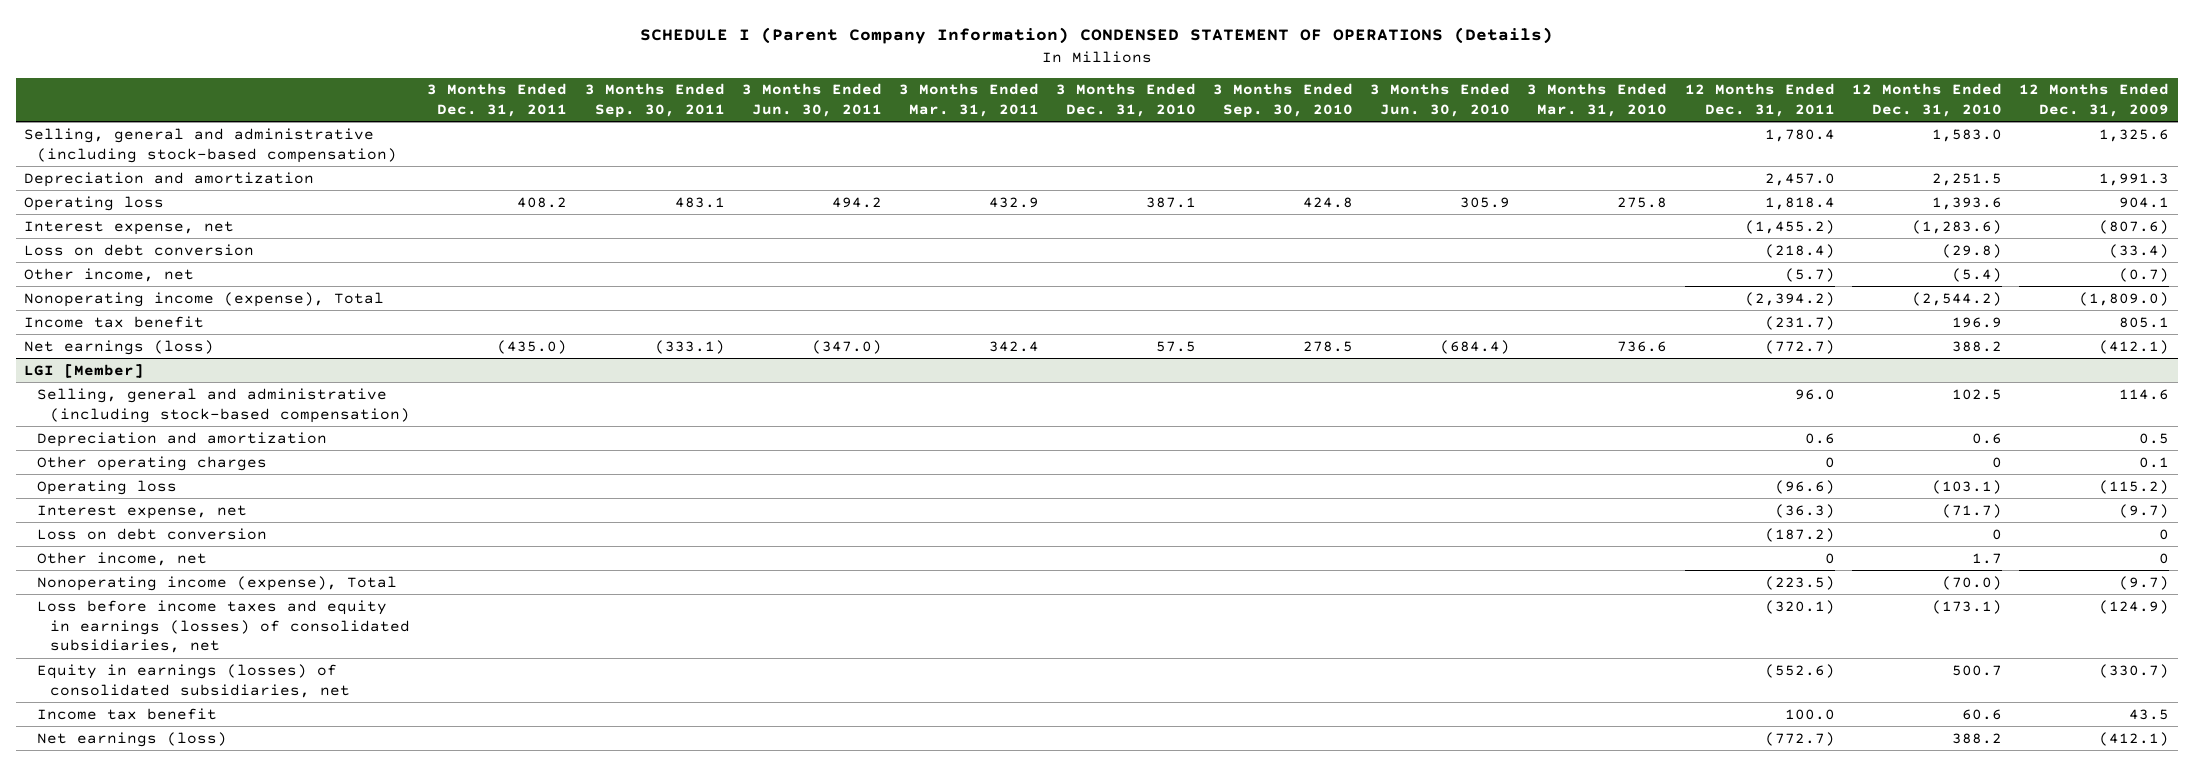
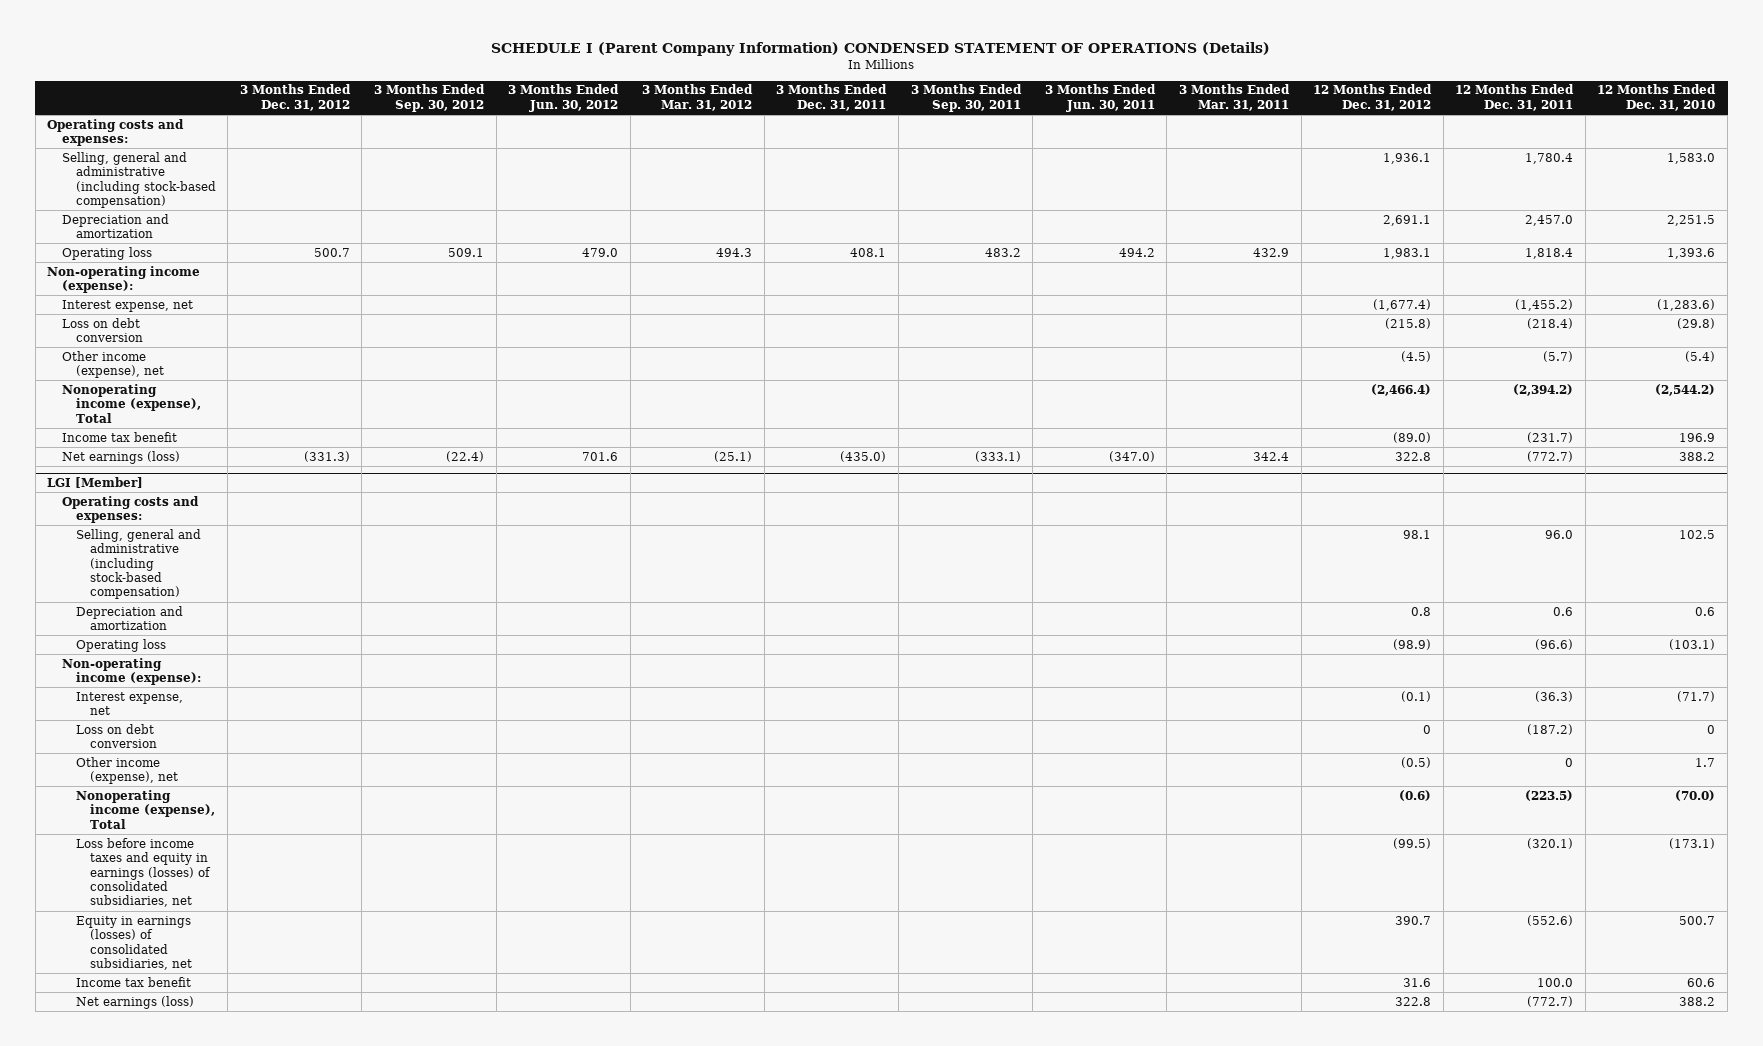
[1055,83,1196,118] 3 Months Ended Dec. 31, 2010 -> none
[1213,83,1354,119] 3 Months Ended Sep. 30, 2010 -> none
[1370,83,1511,118] 3 Months Ended Jun. 30, 2010 -> none
[1527,83,1668,118] 3 Months Ended Mar. 31, 2010 -> none
[2018,83,2169,118] 12 Months Ended Dec. 31, 2009 -> none
none -> [239,84,351,111] 3 Months Ended Dec. 31, 2012
none -> [374,84,486,112] 3 Months Ended Sep. 30, 2012
none -> [508,84,620,112] 3 Months Ended Jun. 30, 2012
none -> [642,84,754,111] 3 Months Ended Mar. 31, 2012
none -> [1313,84,1433,111] 12 Months Ended Dec. 31, 2012
none -> [47,118,185,147] Operating costs and expenses:
[517,196,568,208] 408.2 -> [850,247,887,257] 408.1
[674,196,725,208] 483.1 -> [984,247,1021,257] 483.2
none -> [47,265,201,294] Non-operating income (expense):
[24,267,195,282] Other income, net -> [61,350,164,379] Other income (expense), net
none -> [61,495,199,524] Operating costs and expenses:
[37,455,268,471] Other operating charges -> none
none -> [61,657,201,686] Non-operating income (expense):
[37,551,208,566] Other income, net -> [75,756,178,785] Other income (expense), net

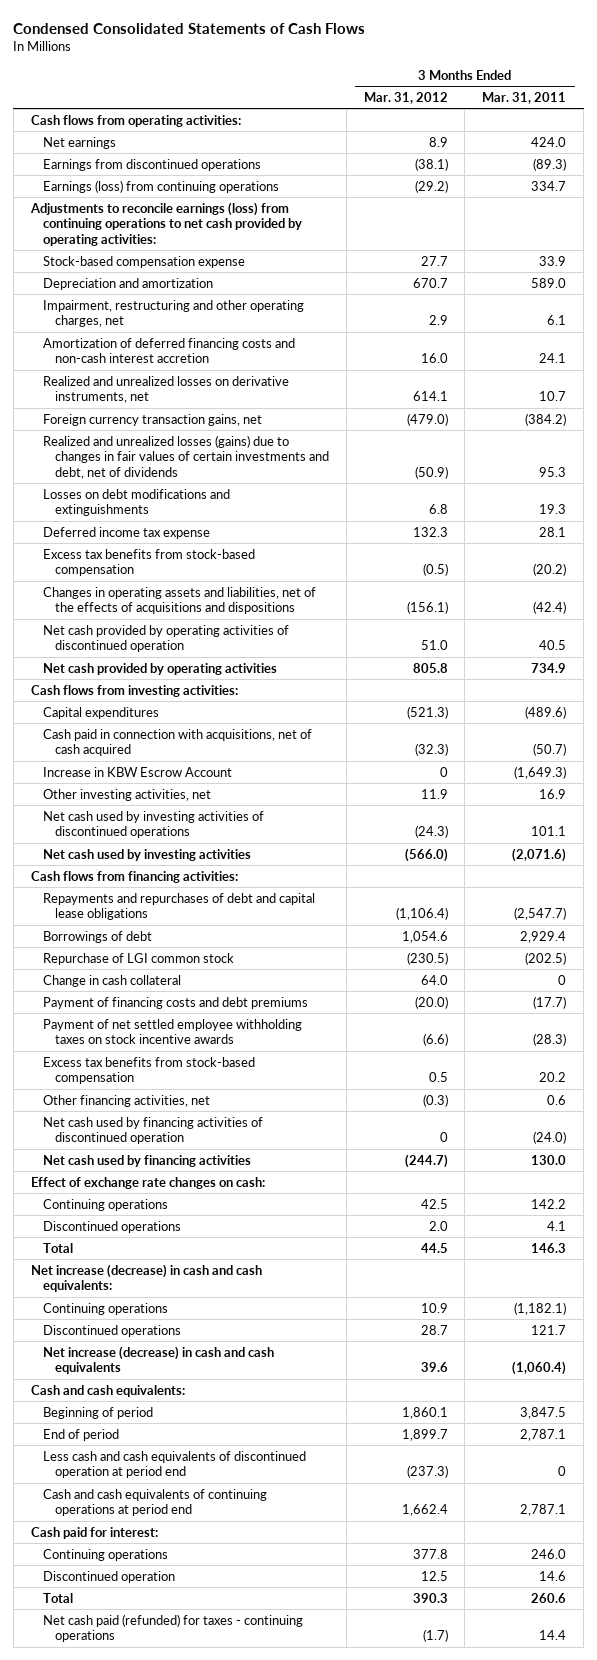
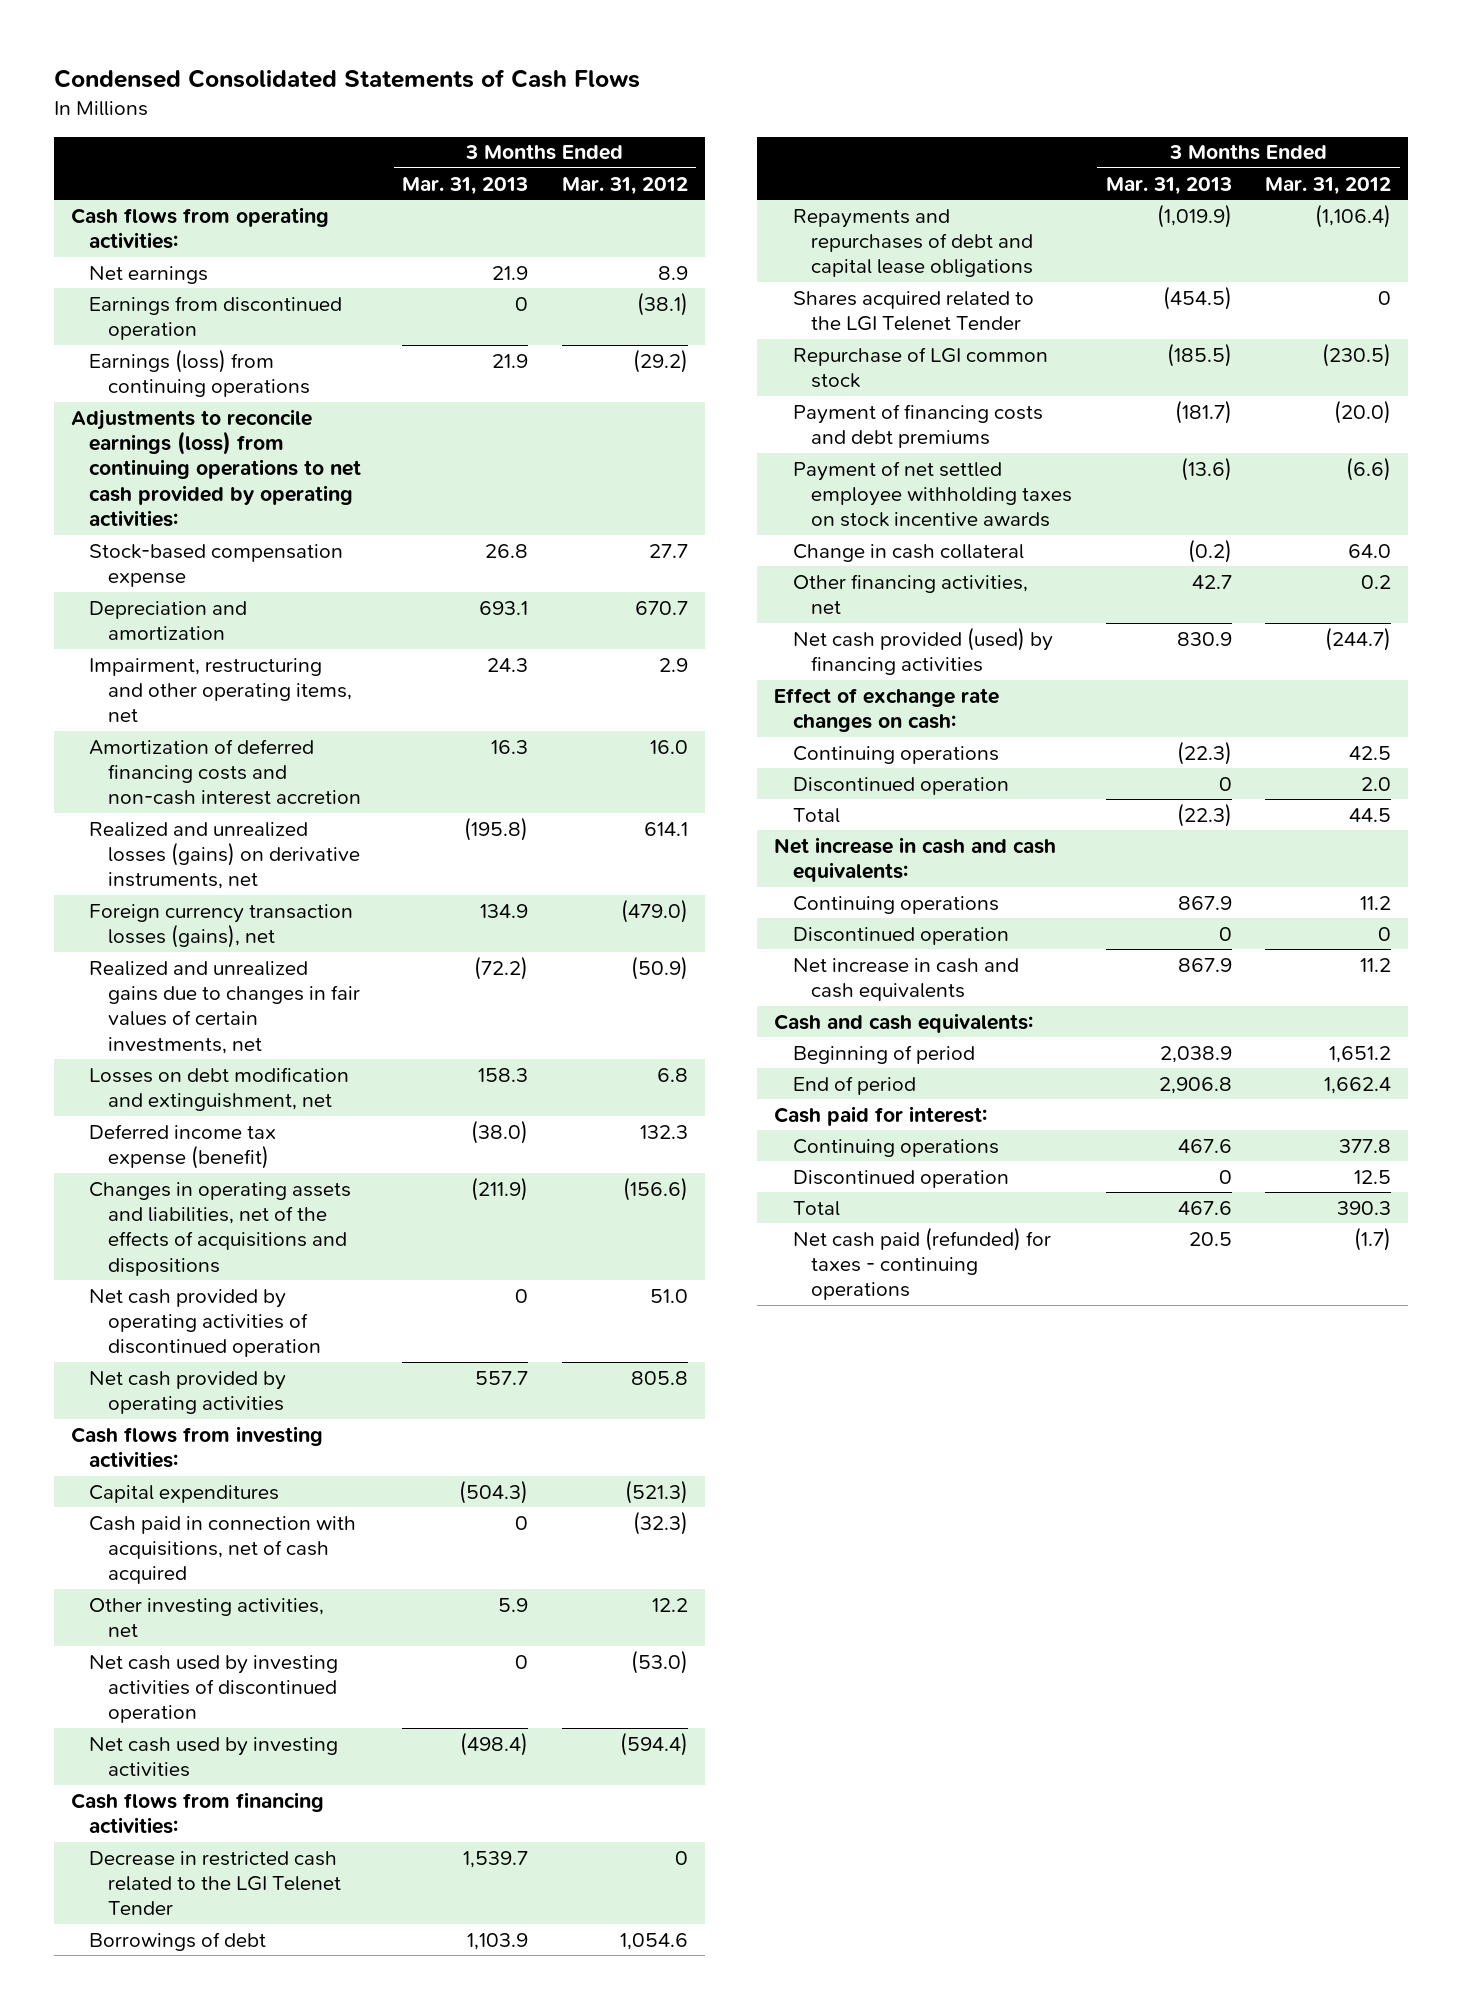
[482,92,567,105] Mar. 31, 2011 -> none
none -> [402,176,529,195] Mar. 31, 2013
[42,158,261,171] Earnings from discontinued operations -> [89,295,343,341] Earnings from discontinued operation
[42,299,304,328] Impairment, restructuring and other operating charges, net -> [89,657,353,723] Impairment, restructuring and other operating items, net
[42,548,255,577] Excess tax benefits from stock-based compensation -> none
[42,375,289,404] Realized and unrealized losses on derivative instruments, net -> [89,821,361,890] Realized and unrealized losses (gains) on derivative instruments, net
[42,413,262,426] Foreign currency transaction gains, net -> [89,903,354,949] Foreign currency transaction losses (gains), net
[42,434,329,480] Realized and unrealized losses (gains) due to changes in fair values of certain investments and debt, net of dividends -> [89,960,361,1054] Realized and unrealized gains due to changes in fair values of certain investments, net
[42,488,230,517] Losses on debt modifications and extinguishments -> [89,1066,350,1112] Losses on debt modification and extinguishment, net
[42,526,210,539] Deferred income tax expense -> [89,1123,277,1170] Deferred income tax expense (benefit)
[406,601,448,615] (156.1) -> [622,1176,688,1201] (156.6)
[42,766,232,777] Increase in KBW Escrow Account -> none
[420,788,448,799] 11.9 -> [651,1597,688,1612] 12.2
[42,810,264,839] Net cash used by investing activities of discontinued operations -> [89,1654,339,1724] Net cash used by investing activities of discontinued operation
[414,825,448,839] (24.3) -> [630,1649,688,1674] (53.0)
[404,847,448,862] (566.0) -> [619,1731,688,1756] (594.4)
none -> [89,1850,342,1916] Decrease in restricted cash related to the LGI Telenet Tender
[42,892,315,921] Repayments and repurchases of debt and capital lease obligations -> [792,208,1034,278] Repayments and repurchases of debt and capital lease obligations
none -> [792,290,1034,332] Shares acquired related to the LGI Telenet Tender
[42,1056,255,1085] Excess tax benefits from stock-based compensation -> none
[42,1116,263,1145] Net cash used by financing activities of discontinued operation -> none
[42,974,181,987] Change in cash collateral -> [792,543,1024,562] Change in cash collateral
[422,1093,448,1107] (0.3) -> [1361,574,1392,589] 0.2
[42,1154,251,1167] Net cash used by financing activities -> [792,626,1053,676] Net cash provided (used) by financing activities
[42,1220,181,1233] Discontinued operations -> [792,776,1009,795] Discontinued operation
[30,1263,262,1293] Net increase (decrease) in cash and cash equivalents: -> [774,836,1057,883] Net increase in cash and cash equivalents:
[420,1302,448,1313] 10.9 -> [1360,895,1392,910] 11.2
[42,1324,181,1337] Discontinued operations -> [792,926,1009,945] Discontinued operation
[420,1324,448,1335] 28.7 -> [1378,926,1392,941] 0
[42,1345,274,1375] Net increase (decrease) in cash and cash equivalents -> [792,957,1019,1002] Net increase in cash and cash equivalents
[420,1362,448,1373] 39.6 -> [1360,957,1392,972] 11.2
[42,1450,306,1479] Less cash and cash equivalents of discontinued operation at period end -> none
[42,1488,267,1517] Cash and cash equivalents of continuing operations at period end -> none
[401,1406,448,1419] 1,860.1 -> [1329,1045,1392,1063] 1,651.2
[401,1428,448,1441] 1,899.7 -> [1324,1076,1392,1094] 1,662.4

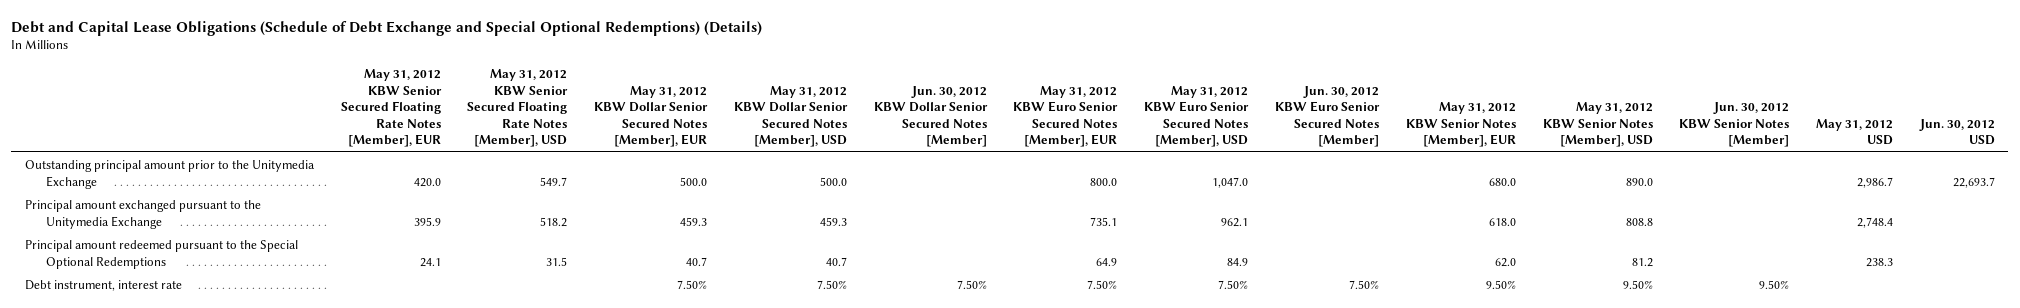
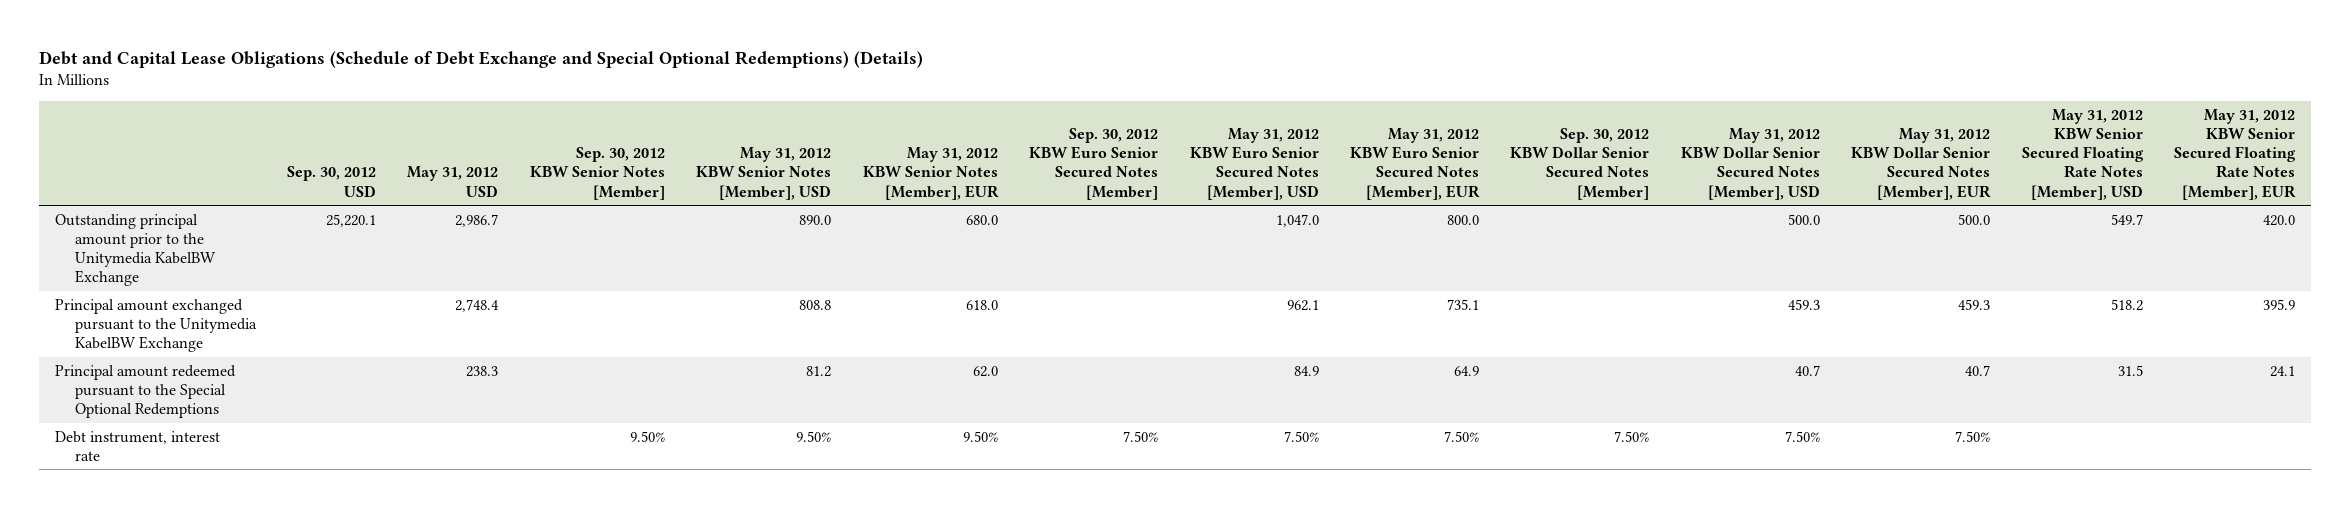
[873,85,988,148] Jun. 30, 2012 KBW Dollar Senior Secured Notes [Member] -> none
[1274,85,1380,148] Jun. 30, 2012 KBW Euro Senior Secured Notes [Member] -> none
[1679,102,1790,148] Jun. 30, 2012 KBW Senior Notes [Member] -> none
[1918,118,1995,146] Jun. 30, 2012 USD -> none
none -> [287,166,377,197] Sep. 30, 2012 USD
none -> [529,147,665,200] Sep. 30, 2012 KBW Senior Notes [Member]
none -> [1029,128,1159,200] Sep. 30, 2012 KBW Euro Senior Secured Notes [Member]
none -> [1510,128,1650,200] Sep. 30, 2012 KBW Dollar Senior Secured Notes [Member]
[24,160,315,189] Outstanding principal amount prior to the Unitymedia Exchange -> [55,213,216,287] Outstanding principal amount prior to the Unitymedia KabelBW Exchange
[24,200,261,229] Principal amount exchanged pursuant to the Unitymedia Exchange -> [55,298,257,353] Principal amount exchanged pursuant to the Unitymedia KabelBW Exchange

